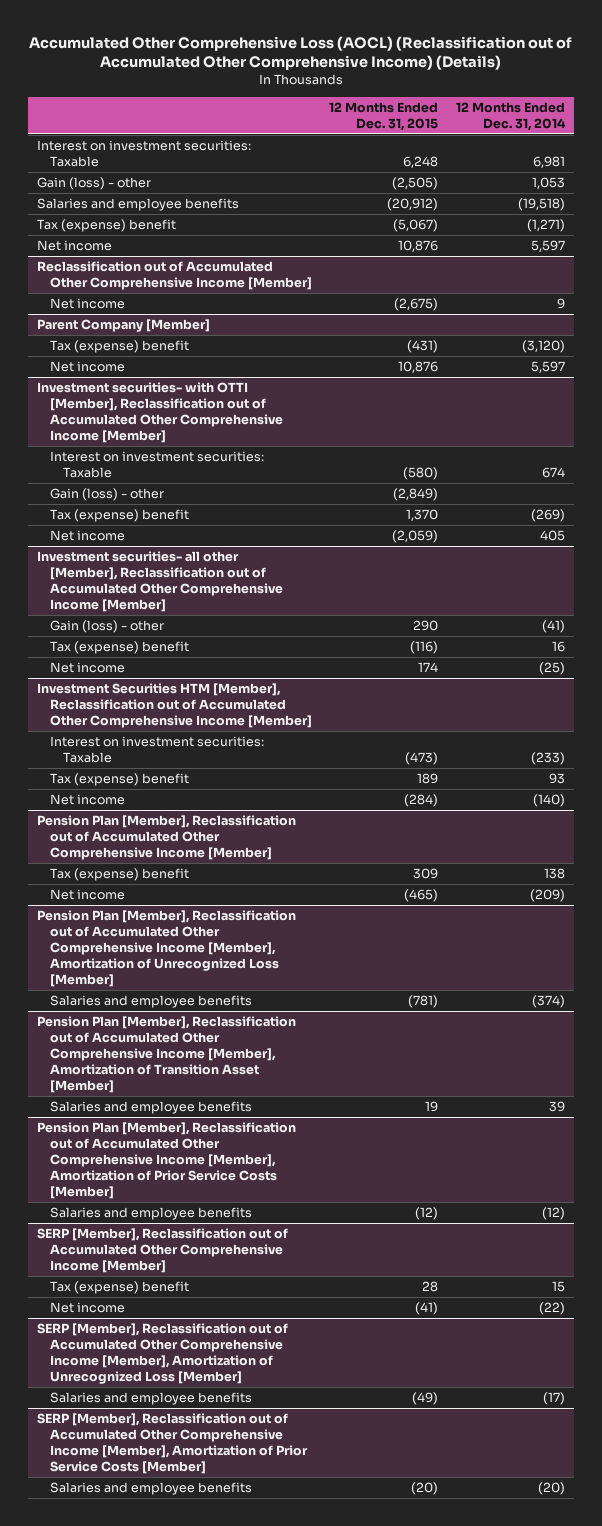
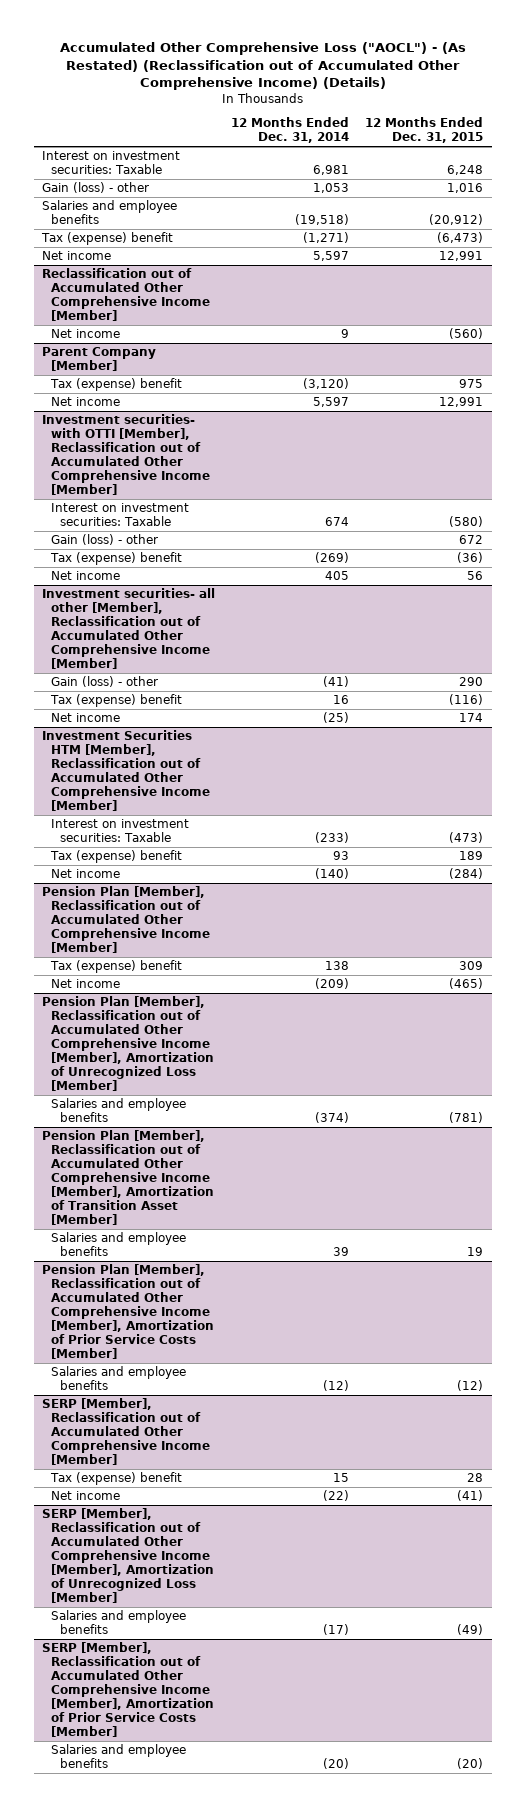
[29,35,573,71] Accumulated Other Comprehensive Loss (AOCL) (Reclassification out of Accumulated Other Comprehensive Income) (Details) -> [59,42,466,91] Accumulated Other Comprehensive Loss ("AOCL") - (As Restated) (Reclassification out of Accumulated Other Comprehensive Income) (Details)
[392,176,439,190] (2,505) -> [447,183,484,194] 1,016
[393,218,439,232] (5,067) -> [437,232,484,244] (6,473)
[398,239,439,252] 10,876 -> [439,251,484,262] 12,991
[394,297,439,311] (2,675) -> [449,328,484,340] (560)
[407,339,439,353] (431) -> [459,379,484,389] 975
[398,360,439,373] 10,876 -> [439,397,484,408] 12,991
[393,487,439,501] (2,849) -> [459,535,484,545] 672
[406,508,439,521] 1,370 -> [457,552,484,564] (36)
[392,529,439,543] (2,059) -> [467,571,484,581] 56

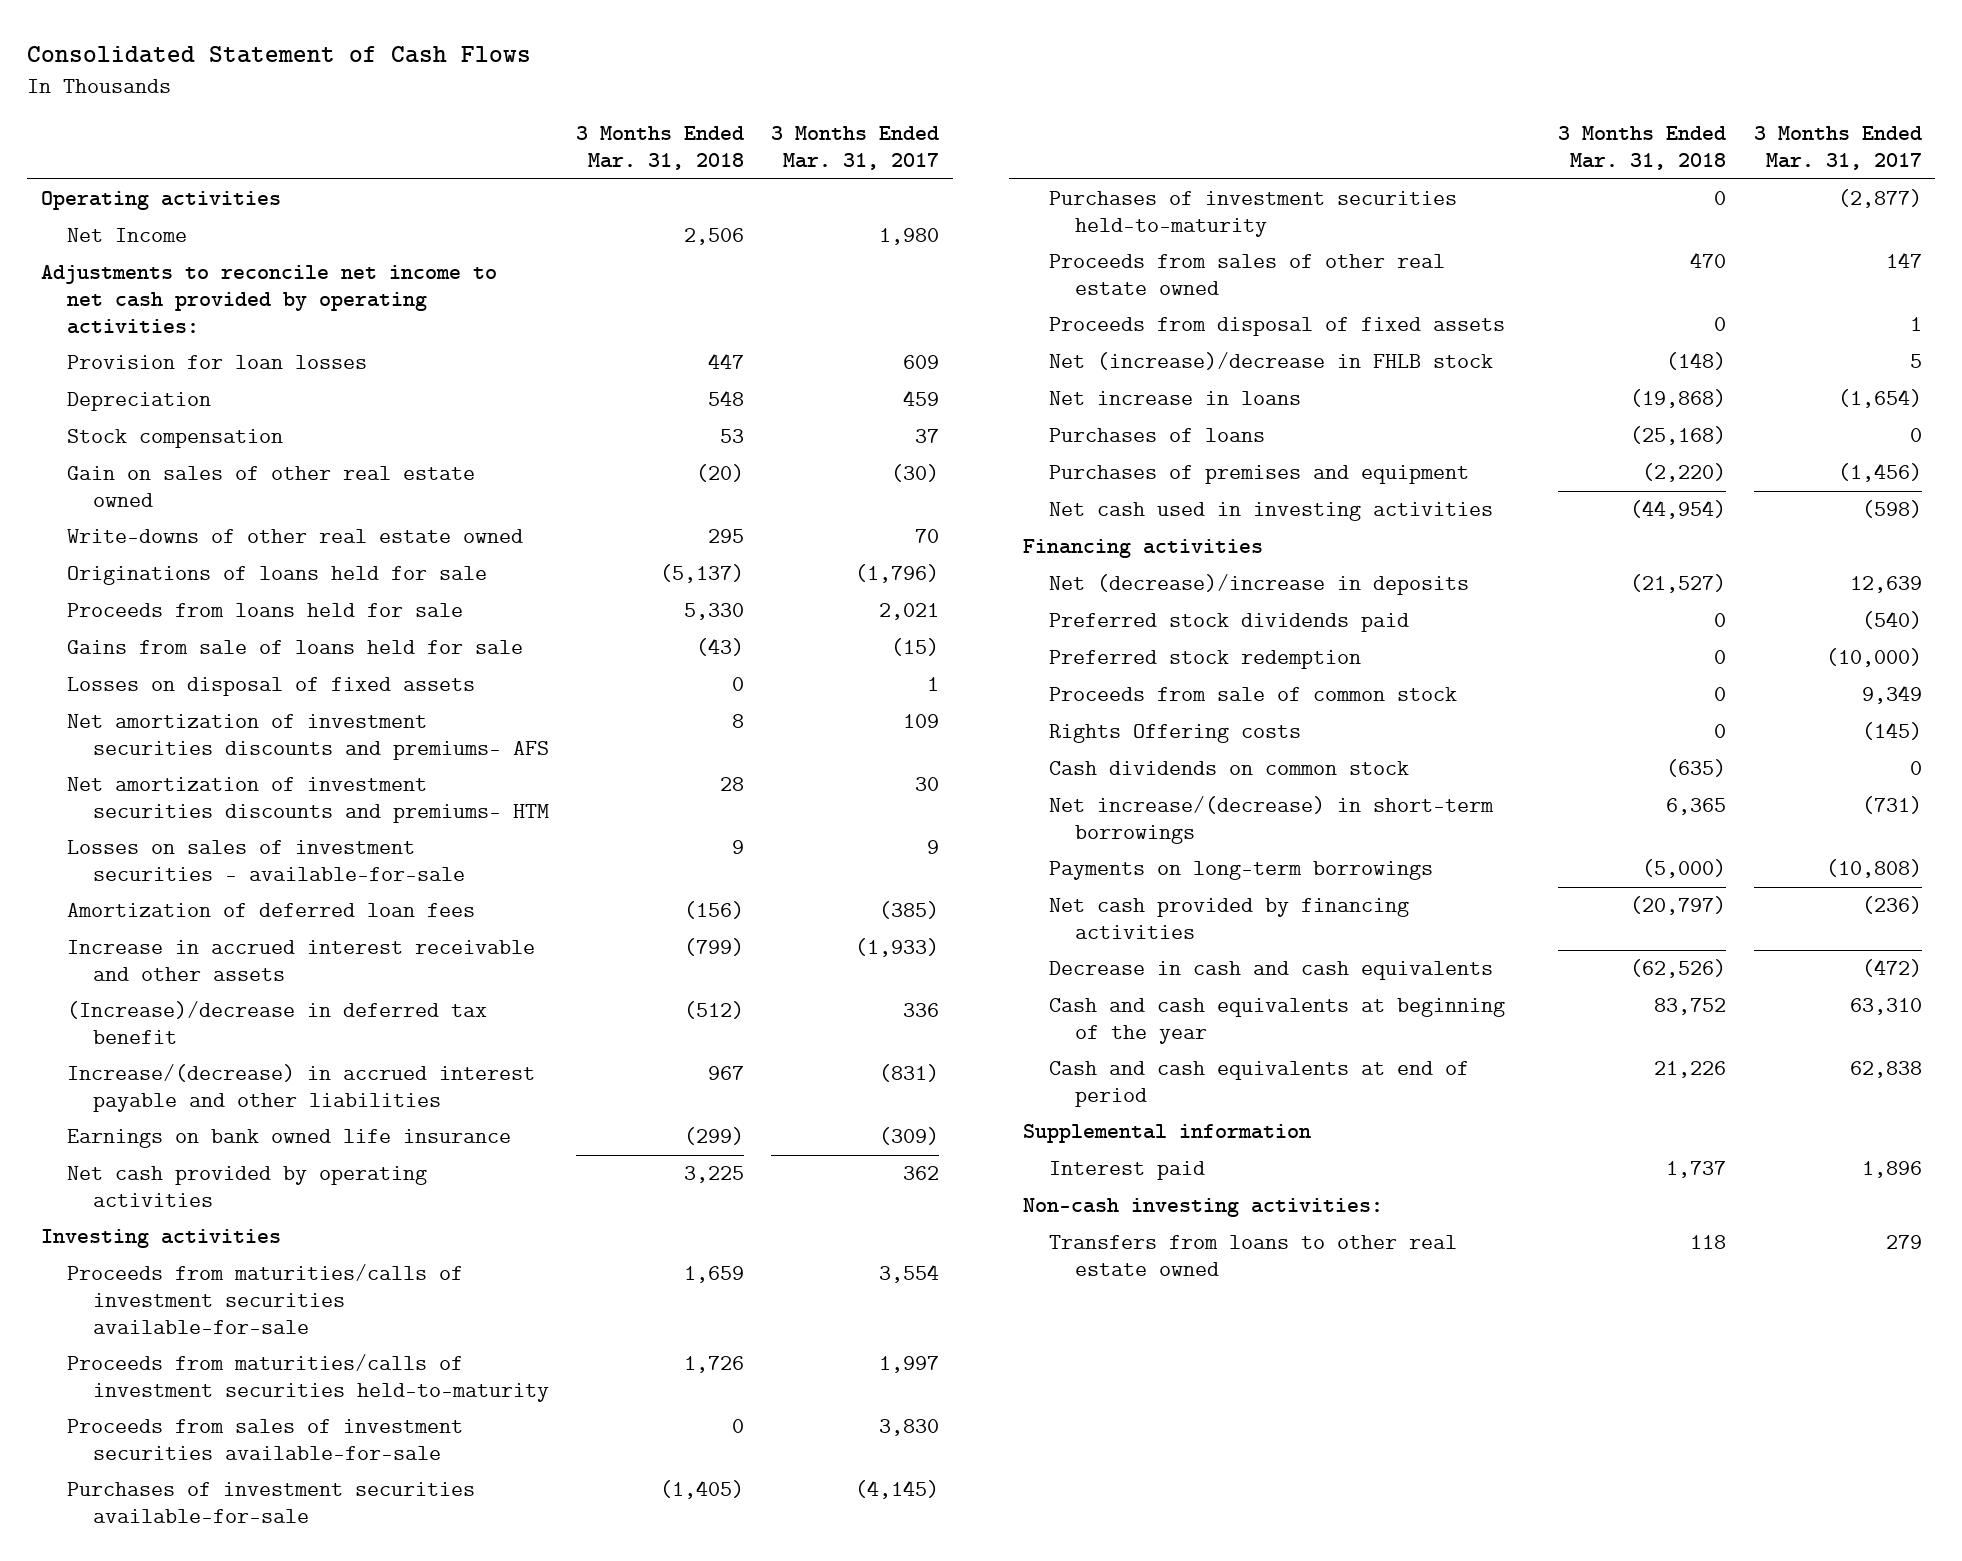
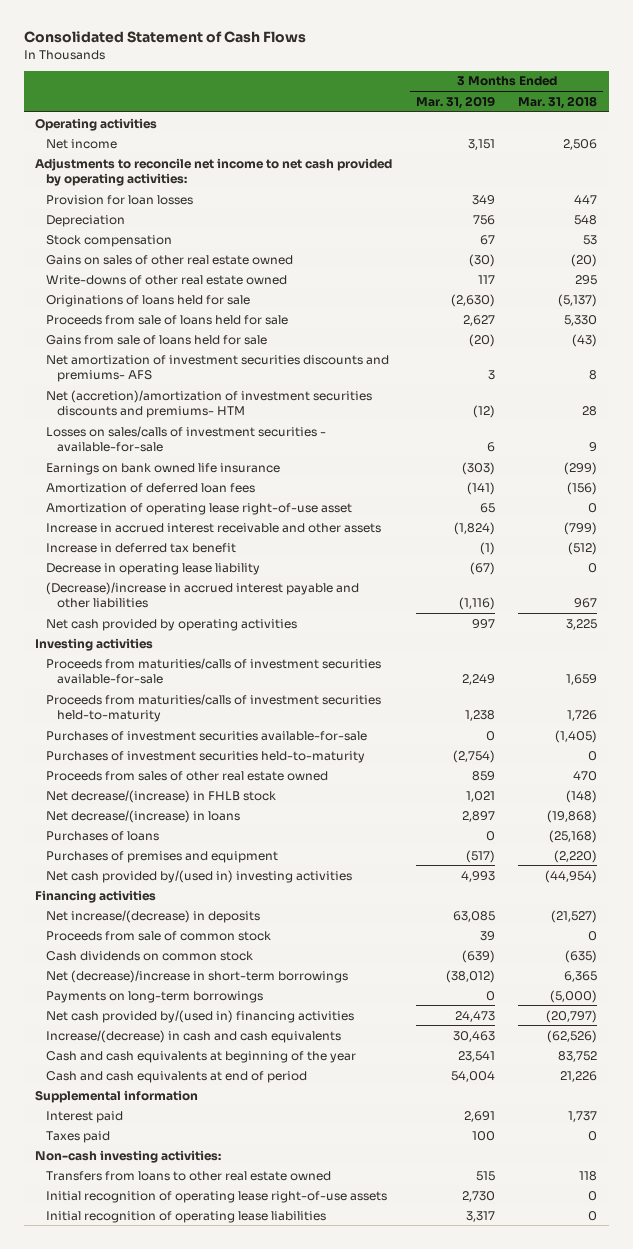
[771,126,940,171] 3 Months Ended Mar. 31, 2017 -> none
none -> [415,95,495,109] Mar. 31, 2019
[66,228,187,243] Net Income -> [46,138,118,149] Net income
[66,466,475,507] Gain on sales of other real estate owned -> [46,254,294,265] Gains on sales of other real estate owned
[66,603,463,618] Proceeds from loans held for sale -> [46,314,289,325] Proceeds from sale of loans held for sale
[66,677,475,697] Losses on disposal of fixed assets -> none
[66,777,549,823] Net amortization of investment securities discounts and premiums- HTM -> [46,389,373,418] Net (accretion)/amortization of investment securities discounts and premiums- HTM
[66,840,465,881] Losses on sales of investment securities - available-for-sale -> [46,425,327,452] Losses on sales/calls of investment securities - available-for-sale
[66,1129,511,1149] Earnings on bank owned life insurance -> [46,462,281,475] Earnings on bank owned life insurance
none -> [46,502,353,515] Amortization of operating lease right-of-use asset
[66,1001,487,1044] (Increase)/decrease in deferred tax benefit -> [46,542,237,553] Increase in deferred tax benefit
none -> [46,562,261,575] Decrease in operating lease liability
[66,1064,535,1112] Increase/(decrease) in accrued interest payable and other liabilities -> [46,581,360,608] (Decrease)/increase in accrued interest payable and other liabilities
[66,1419,463,1460] Proceeds from sales of investment securities available-for-sale -> none
[1049,317,1506,337] Proceeds from disposal of fixed assets -> none
[1049,352,1494,371] Net (increase)/decrease in FHLB stock -> [46,789,277,803] Net decrease/(increase) in FHLB stock
[1049,391,1302,406] Net increase in loans -> [46,809,241,823] Net decrease/(increase) in loans
[1049,502,1494,522] Net cash used in investing activities -> [46,869,353,883] Net cash provided by/(used in) investing activities
[1049,613,1410,633] Preferred stock dividends paid -> none
[1049,650,1362,670] Preferred stock redemption -> none
[1049,574,1470,596] Net (decrease)/increase in deposits -> [46,909,261,923] Net increase/(decrease) in deposits
[1049,724,1302,744] Rights Offering costs -> none
[1049,796,1495,844] Net increase/(decrease) in short-term borrowings -> [46,969,349,983] Net (decrease)/increase in short-term borrowings
[1049,898,1410,939] Net cash provided by financing activities -> [46,1009,355,1023] Net cash provided by/(used in) financing activities
[1049,961,1494,981] Decrease in cash and cash equivalents -> [46,1029,342,1043] Increase/(decrease) in cash and cash equivalents
none -> [46,1130,111,1143] Taxes paid
none -> [46,1190,388,1203] Initial recognition of operating lease right-of-use assets
none -> [46,1210,327,1223] Initial recognition of operating lease liabilities

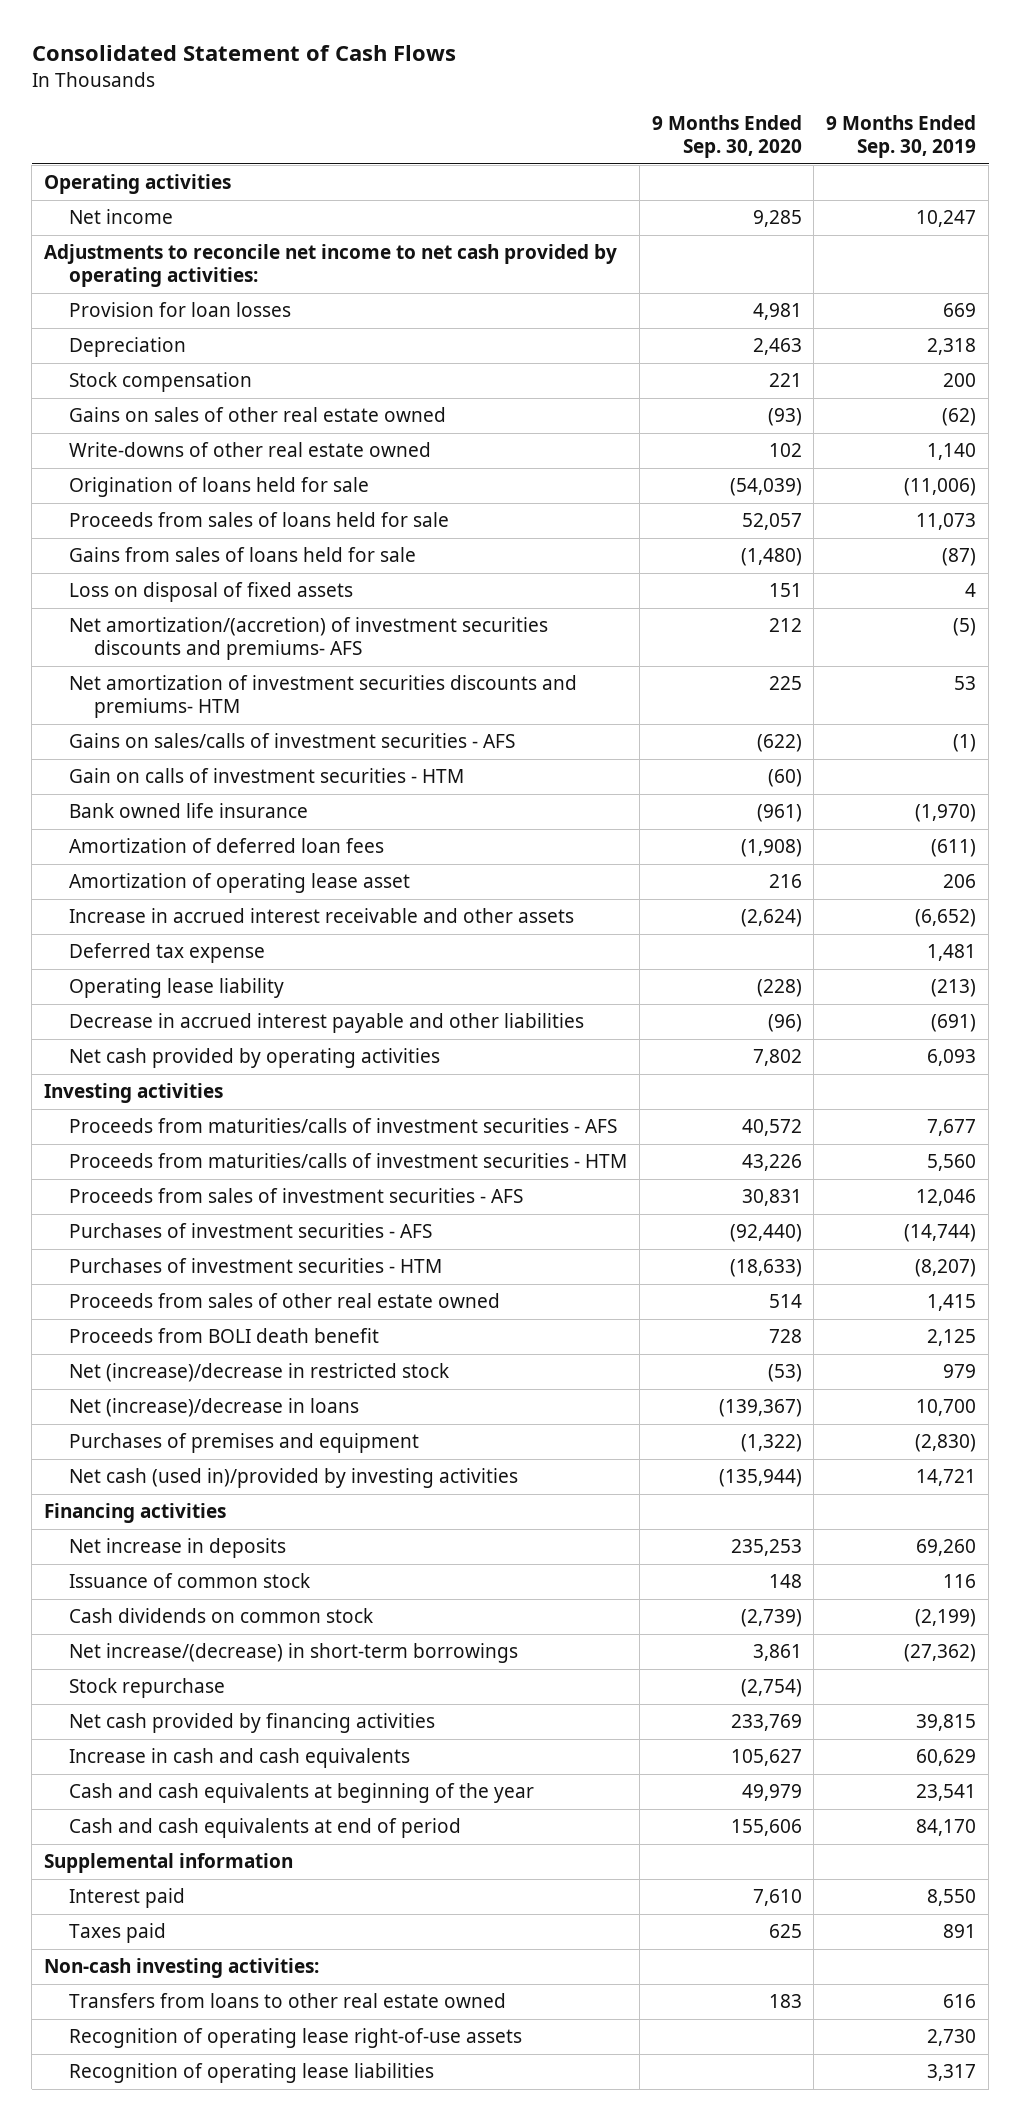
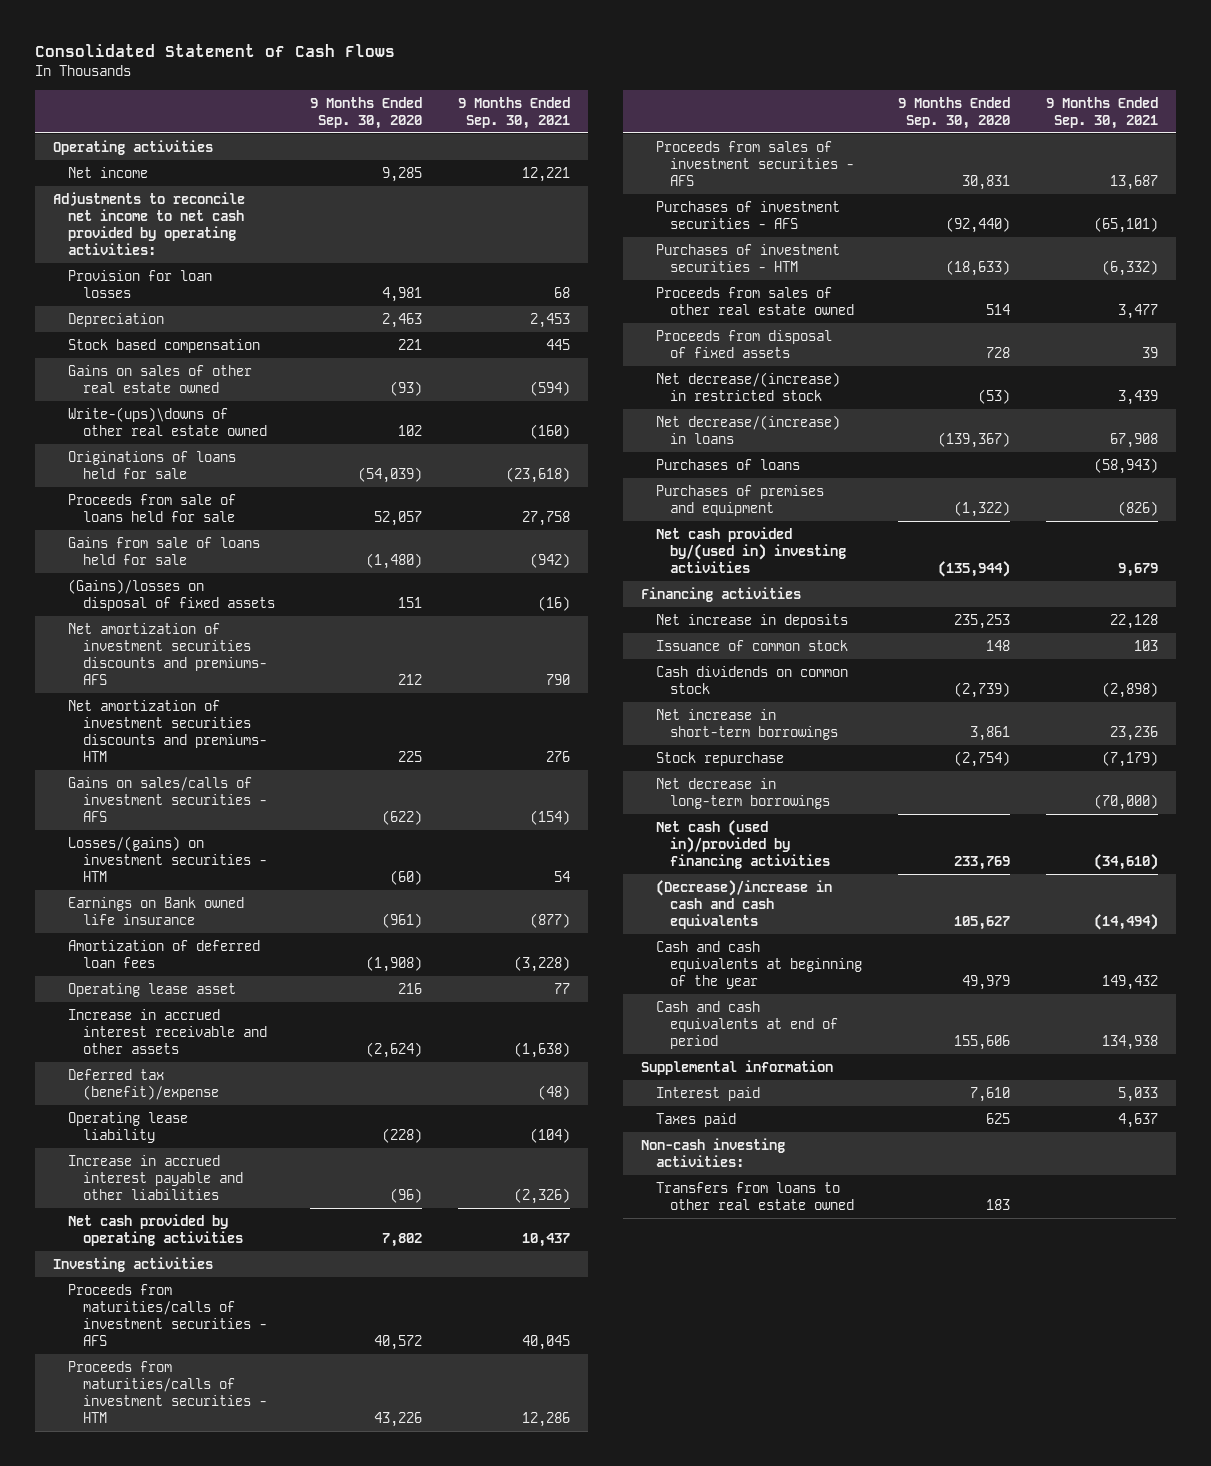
[826,115,977,159] 9 Months Ended Sep. 30, 2019 -> none
none -> [458,96,571,129] 9 Months Ended Sep. 30, 2021
[69,372,253,393] Stock compensation -> [67,338,260,353] Stock based compensation
[69,442,432,458] Write-downs of other real estate owned -> [67,406,267,437] Write-(ups)\downs of other real estate owned
[69,477,370,498] Origination of loans held for sale -> [67,450,236,480] Originations of loans held for sale
[69,512,450,528] Proceeds from sales of loans held for sale -> [67,493,236,523] Proceeds from sale of loans held for sale
[69,547,417,563] Gains from sales of loans held for sale -> [67,536,260,566] Gains from sale of loans held for sale
[69,582,354,603] Loss on disposal of fixed assets -> [67,578,275,612] (Gains)/losses on disposal of fixed assets
[69,617,549,661] Net amortization/(accretion) of investment securities discounts and premiums- AFS -> [67,622,267,686] Net amortization of investment securities discounts and premiums- AFS
[69,768,465,784] Gain on calls of investment securities - HTM -> [67,835,267,883] Losses/(gains) on investment securities - HTM
[69,803,309,819] Bank owned life insurance -> [67,896,244,926] Earnings on Bank owned life insurance
[69,873,411,894] Amortization of operating lease asset -> [67,982,236,997] Operating lease asset
[69,943,266,964] Deferred tax expense -> [67,1068,219,1101] Deferred tax (benefit)/expense
[69,1013,585,1034] Decrease in accrued interest payable and other liabilities -> [67,1154,243,1201] Increase in accrued interest payable and other liabilities
[69,1328,380,1344] Proceeds from BOLI death benefit -> [655,329,832,359] Proceeds from disposal of fixed assets
[69,1363,450,1383] Net (increase)/decrease in restricted stock -> [655,371,840,402] Net decrease/(increase) in restricted stock
[69,1398,360,1418] Net (increase)/decrease in loans -> [655,414,840,445] Net decrease/(increase) in loans
none -> [655,458,800,470] Purchases of loans
[69,1468,519,1489] Net cash (used in)/provided by investing activities -> [655,526,847,574] Net cash provided by/(used in) investing activities
[69,1643,519,1664] Net increase/(decrease) in short-term borrowings -> [655,708,839,741] Net increase in short-term borrowings
none -> [655,777,831,810] Net decrease in long-term borrowings
[69,1713,436,1734] Net cash provided by financing activities -> [655,819,831,870] Net cash (used in)/provided by financing activities
[69,1748,411,1769] Increase in cash and cash equivalents -> [655,879,832,930] (Decrease)/increase in cash and cash equivalents
[69,2028,523,2049] Recognition of operating lease right-of-use assets -> none
[69,2063,435,2084] Recognition of operating lease liabilities -> none

